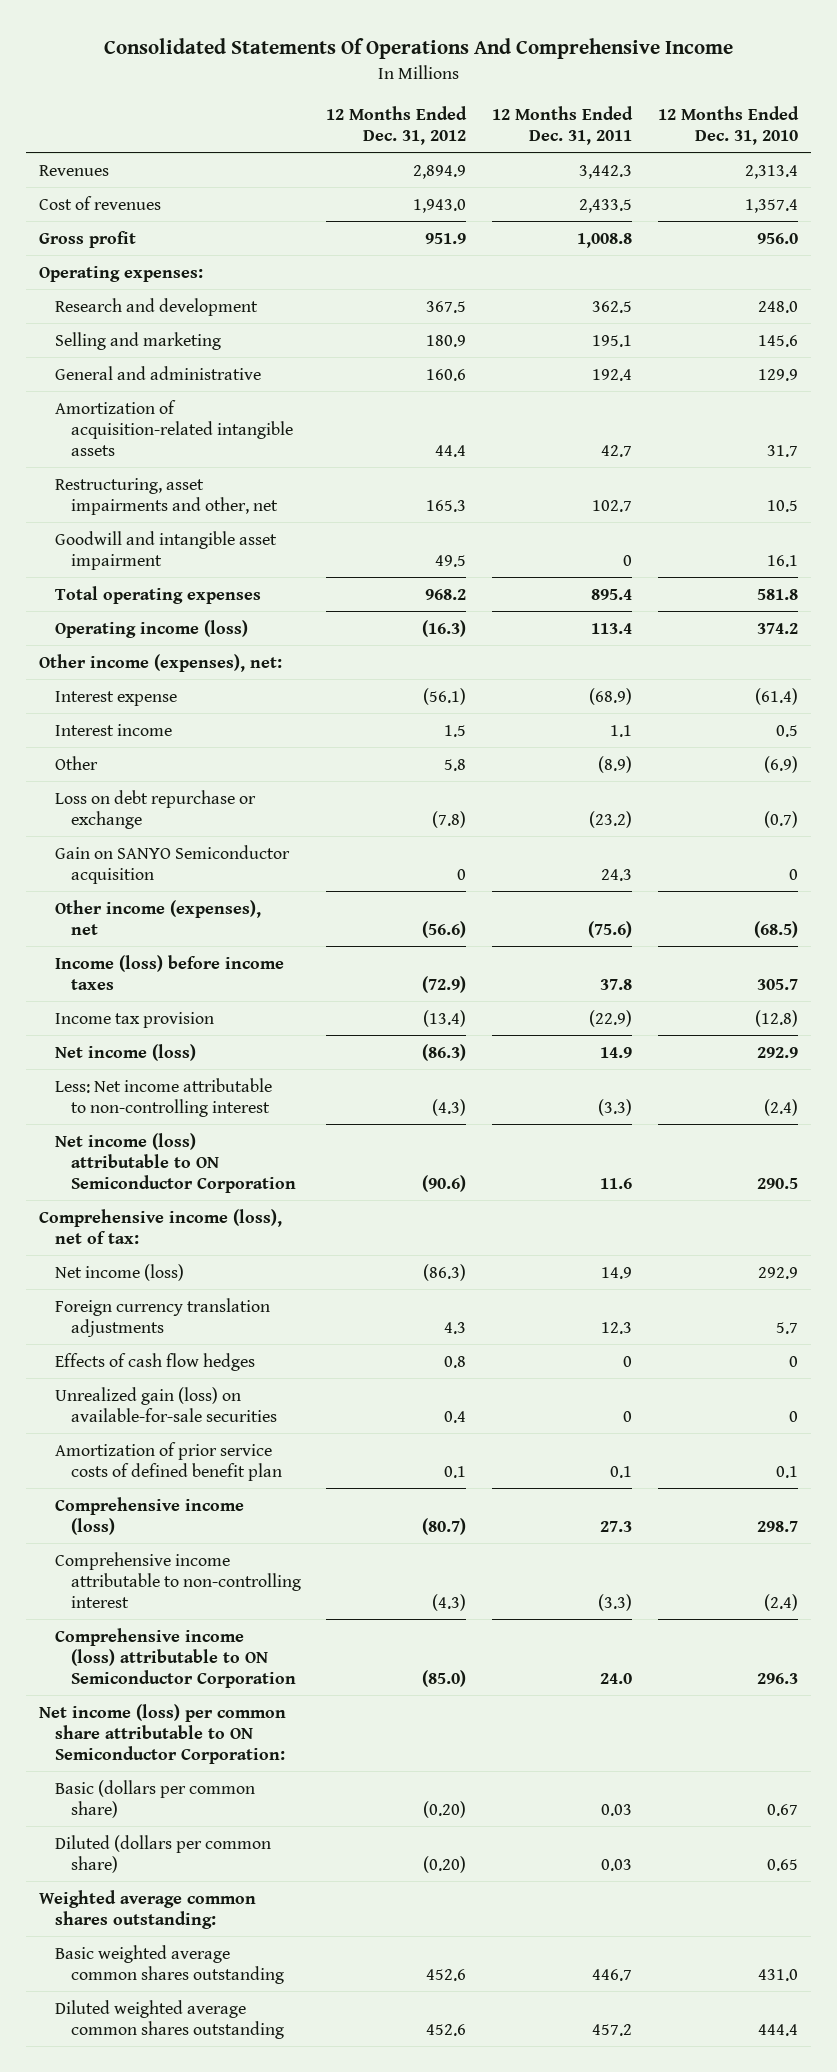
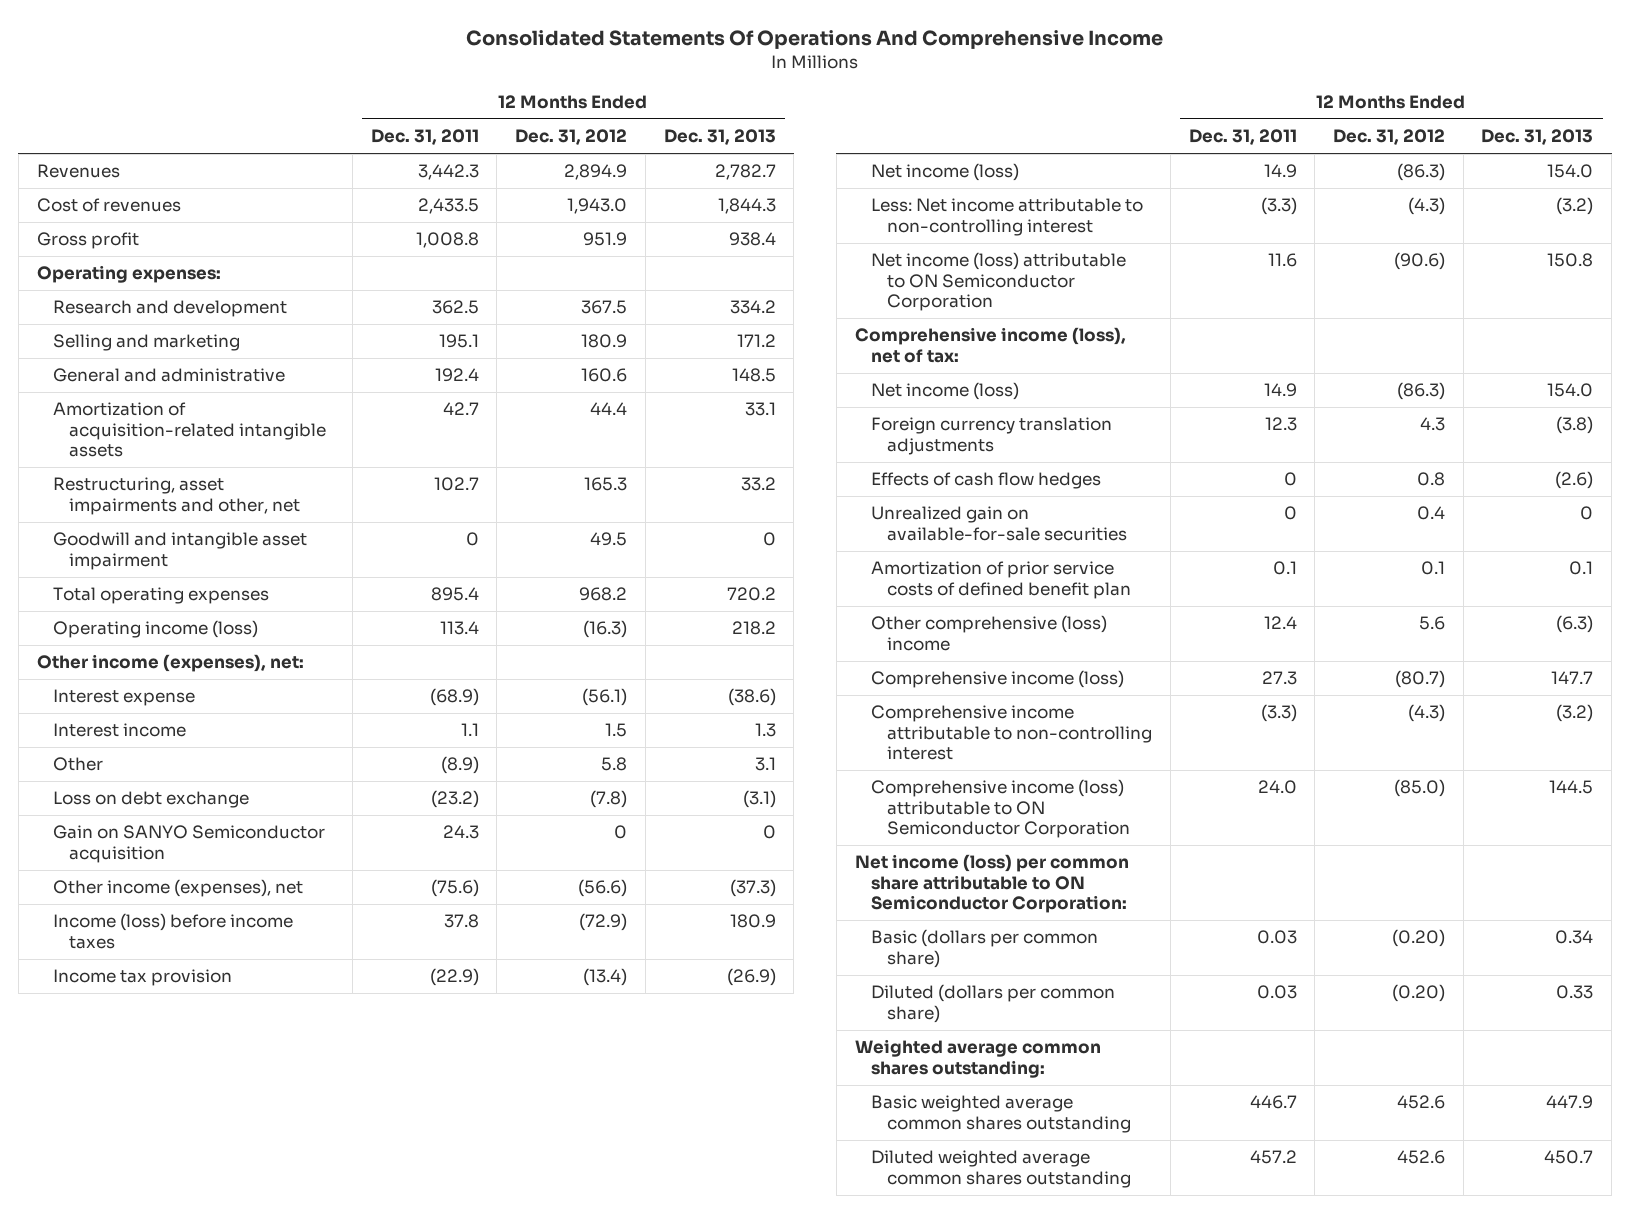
[658,105,800,145] 12 Months Ended Dec. 31, 2010 -> none
none -> [663,129,776,146] Dec. 31, 2013
[54,789,256,829] Loss on debt repurchase or exchange -> [52,791,249,809] Loss on debt exchange
[54,1386,277,1422] Unrealized gain (loss) on available-for-sale securities -> [870,506,1128,541] Unrealized gain on available-for-sale securities
none -> [870,615,1107,651] Other comprehensive (loss) income

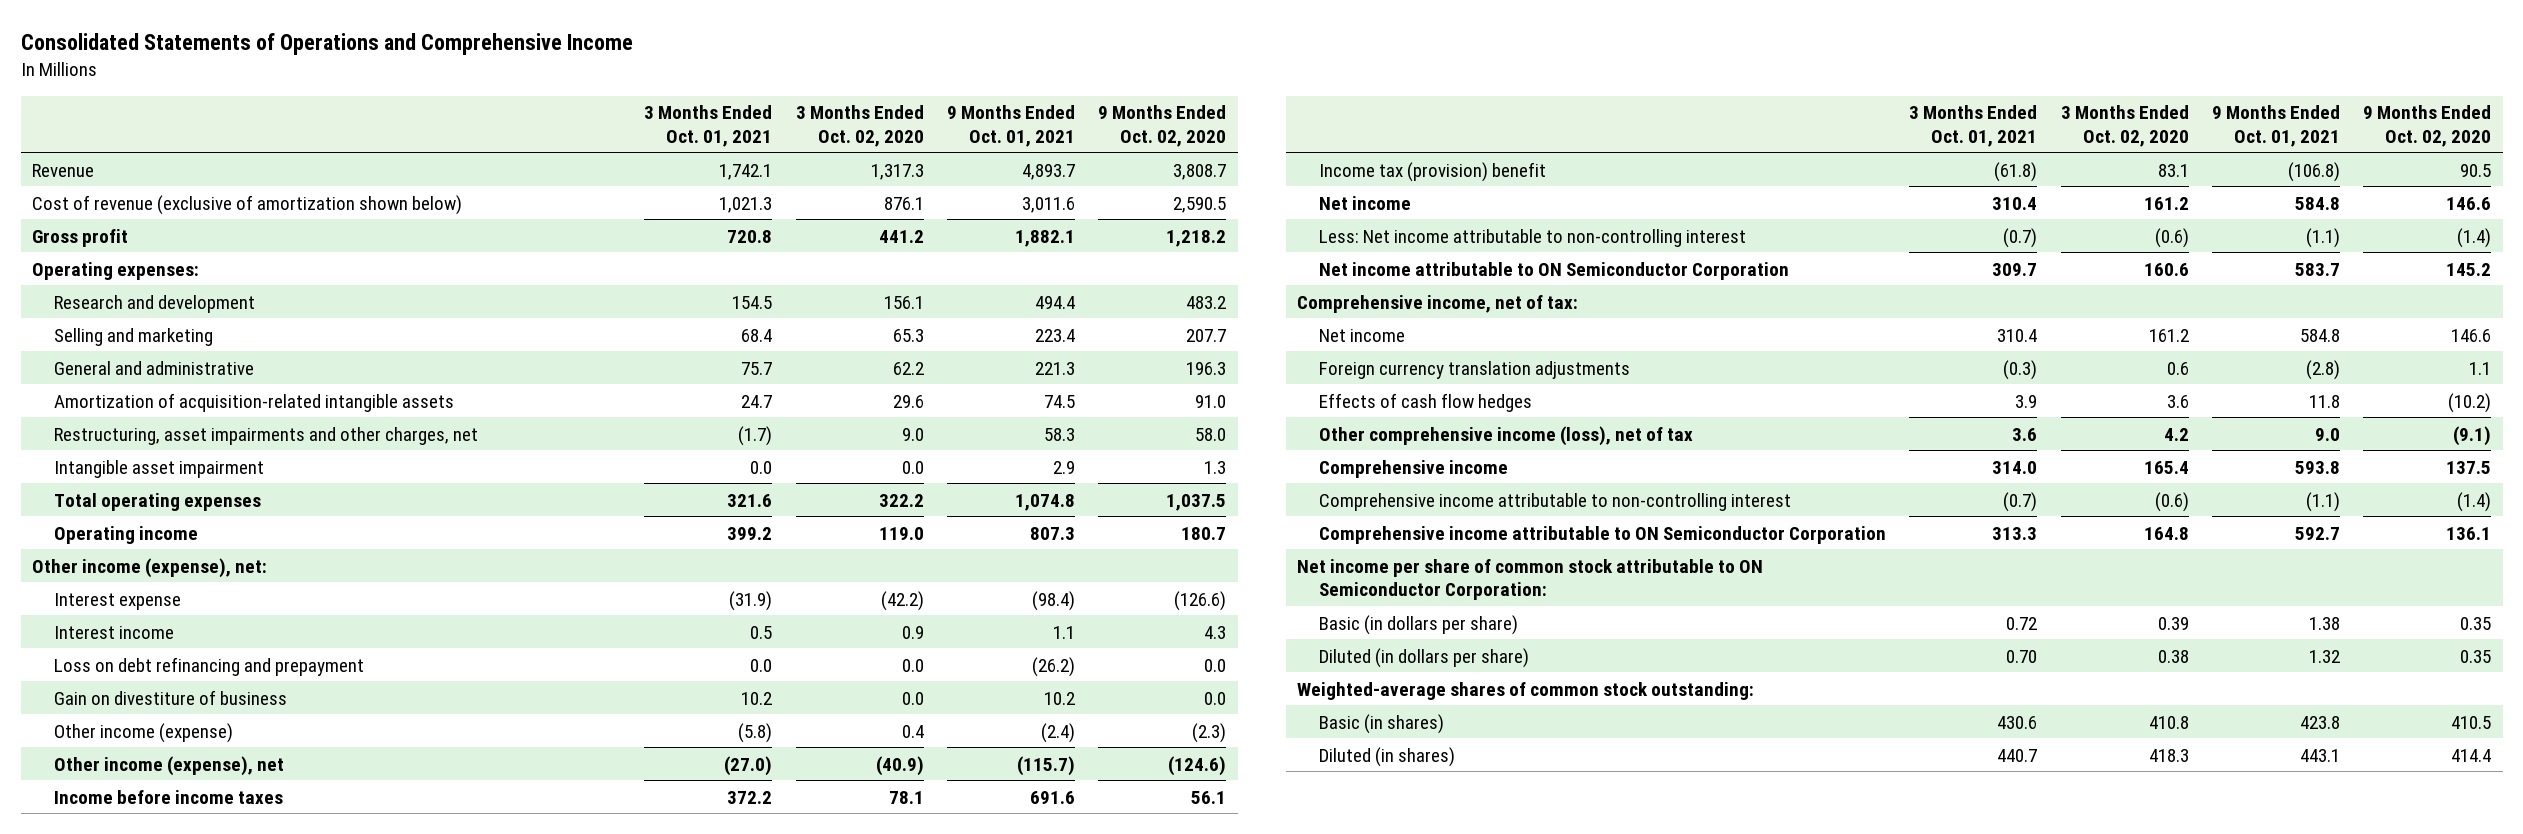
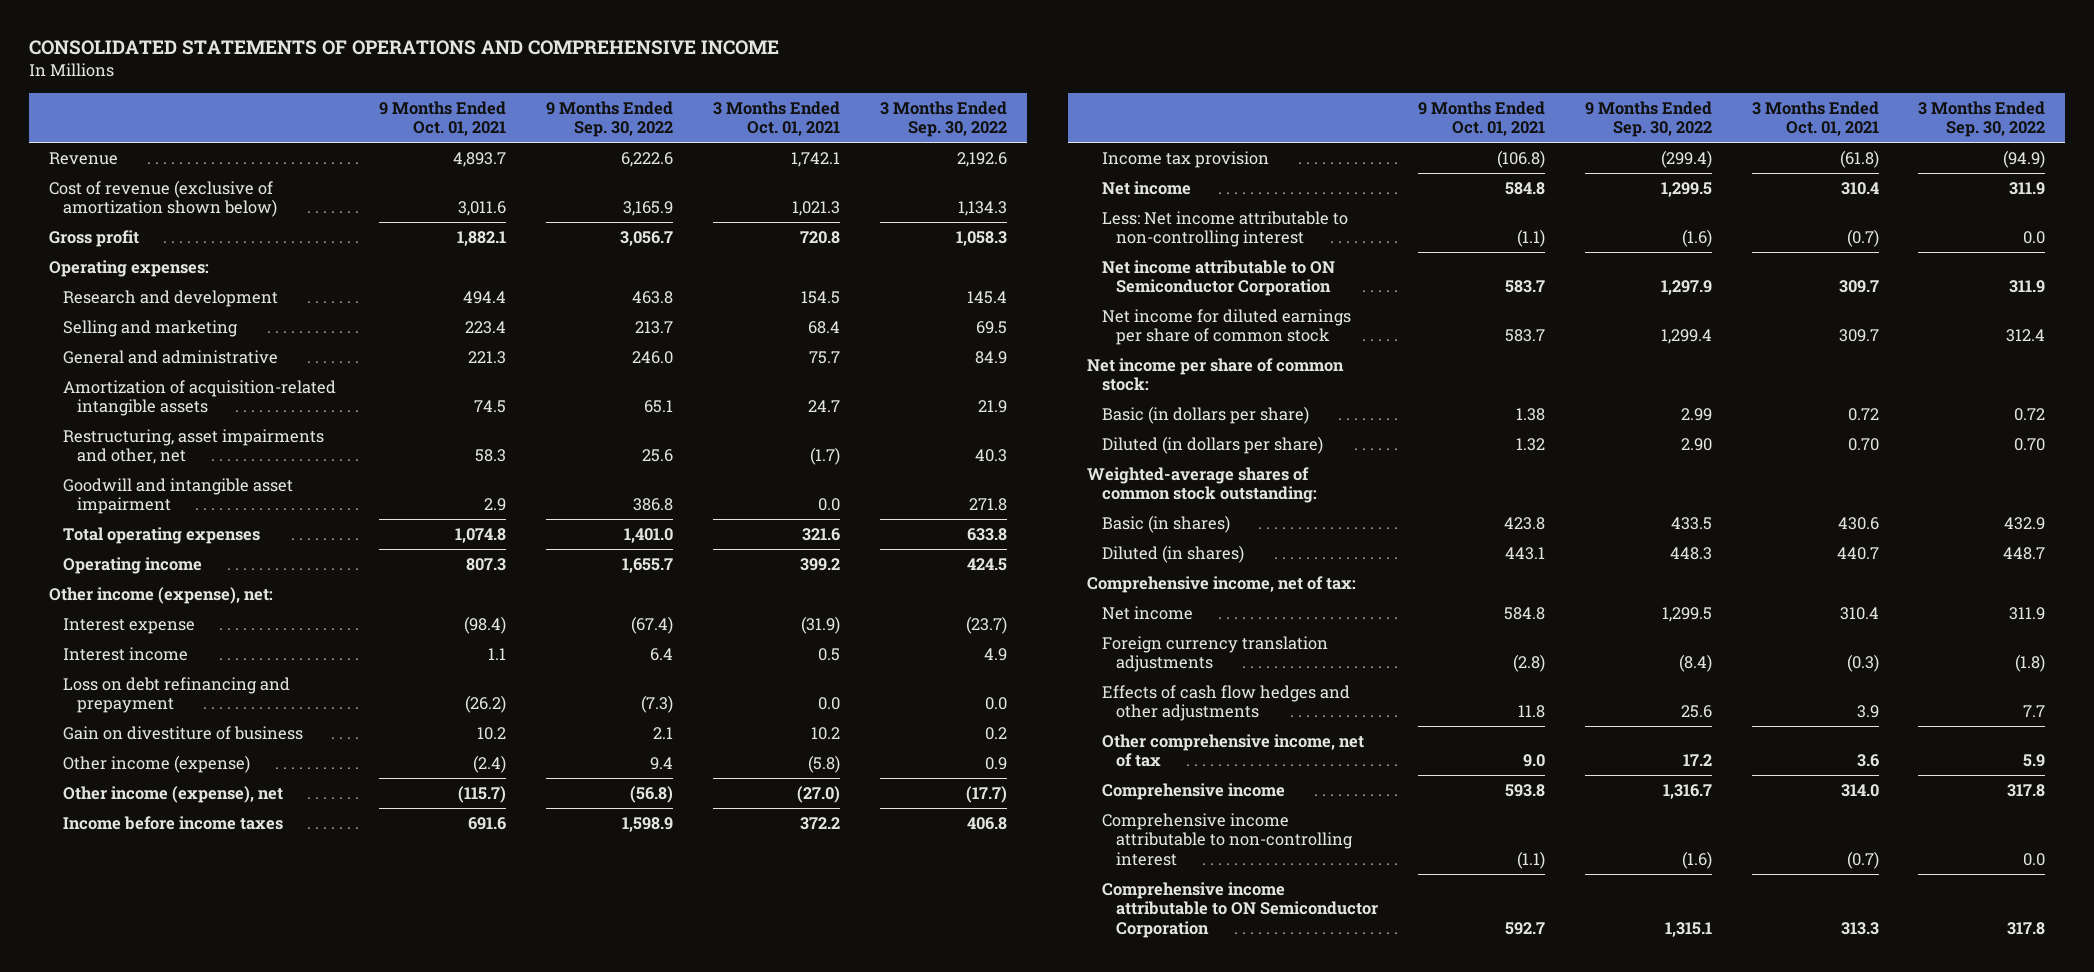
[20,33,633,56] Consolidated Statements of Operations and Comprehensive Income -> [28,40,779,56] CONSOLIDATED STATEMENTS OF OPERATIONS AND COMPREHENSIVE INCOME
[795,105,924,147] 3 Months Ended Oct. 02, 2020 -> none
[1098,105,1227,147] 9 Months Ended Oct. 02, 2020 -> none
none -> [545,100,673,138] 9 Months Ended Sep. 30, 2022
none -> [879,100,1007,138] 3 Months Ended Sep. 30, 2022
[54,426,479,445] Restructuring, asset impairments and other charges, net -> [63,428,325,465] Restructuring, asset impairments and other, net
[54,459,265,478] Intangible asset impairment -> [63,477,294,515] Goodwill and intangible asset impairment
[1319,161,1547,182] Income tax (provision) benefit -> [1101,150,1269,168] Income tax provision
none -> [1101,308,1351,346] Net income for diluted earnings per share of common stock
none -> [1087,357,1345,392] Net income per share of common stock:
[1319,614,1519,635] Basic (in dollars per share) -> [1101,405,1309,424] Basic (in dollars per share)
[1319,647,1530,668] Diluted (in dollars per share) -> [1101,435,1323,454] Diluted (in dollars per share)
[1297,681,1755,700] Weighted-average shares of common stock outstanding: -> [1087,466,1317,504] Weighted-average shares of common stock outstanding:
[1319,713,1445,734] Basic (in shares) -> [1101,514,1230,533] Basic (in shares)
[1319,746,1456,767] Diluted (in shares) -> [1101,544,1244,563] Diluted (in shares)
[1319,392,1533,412] Effects of cash flow hedges -> [1101,684,1350,722] Effects of cash flow hedges and other adjustments
[1319,425,1694,446] Other comprehensive income (loss), net of tax -> [1101,733,1364,768] Other comprehensive income, net of tax
[1297,558,1764,600] Net income per share of common stock attributable to ON Semiconductor Corporation: -> none

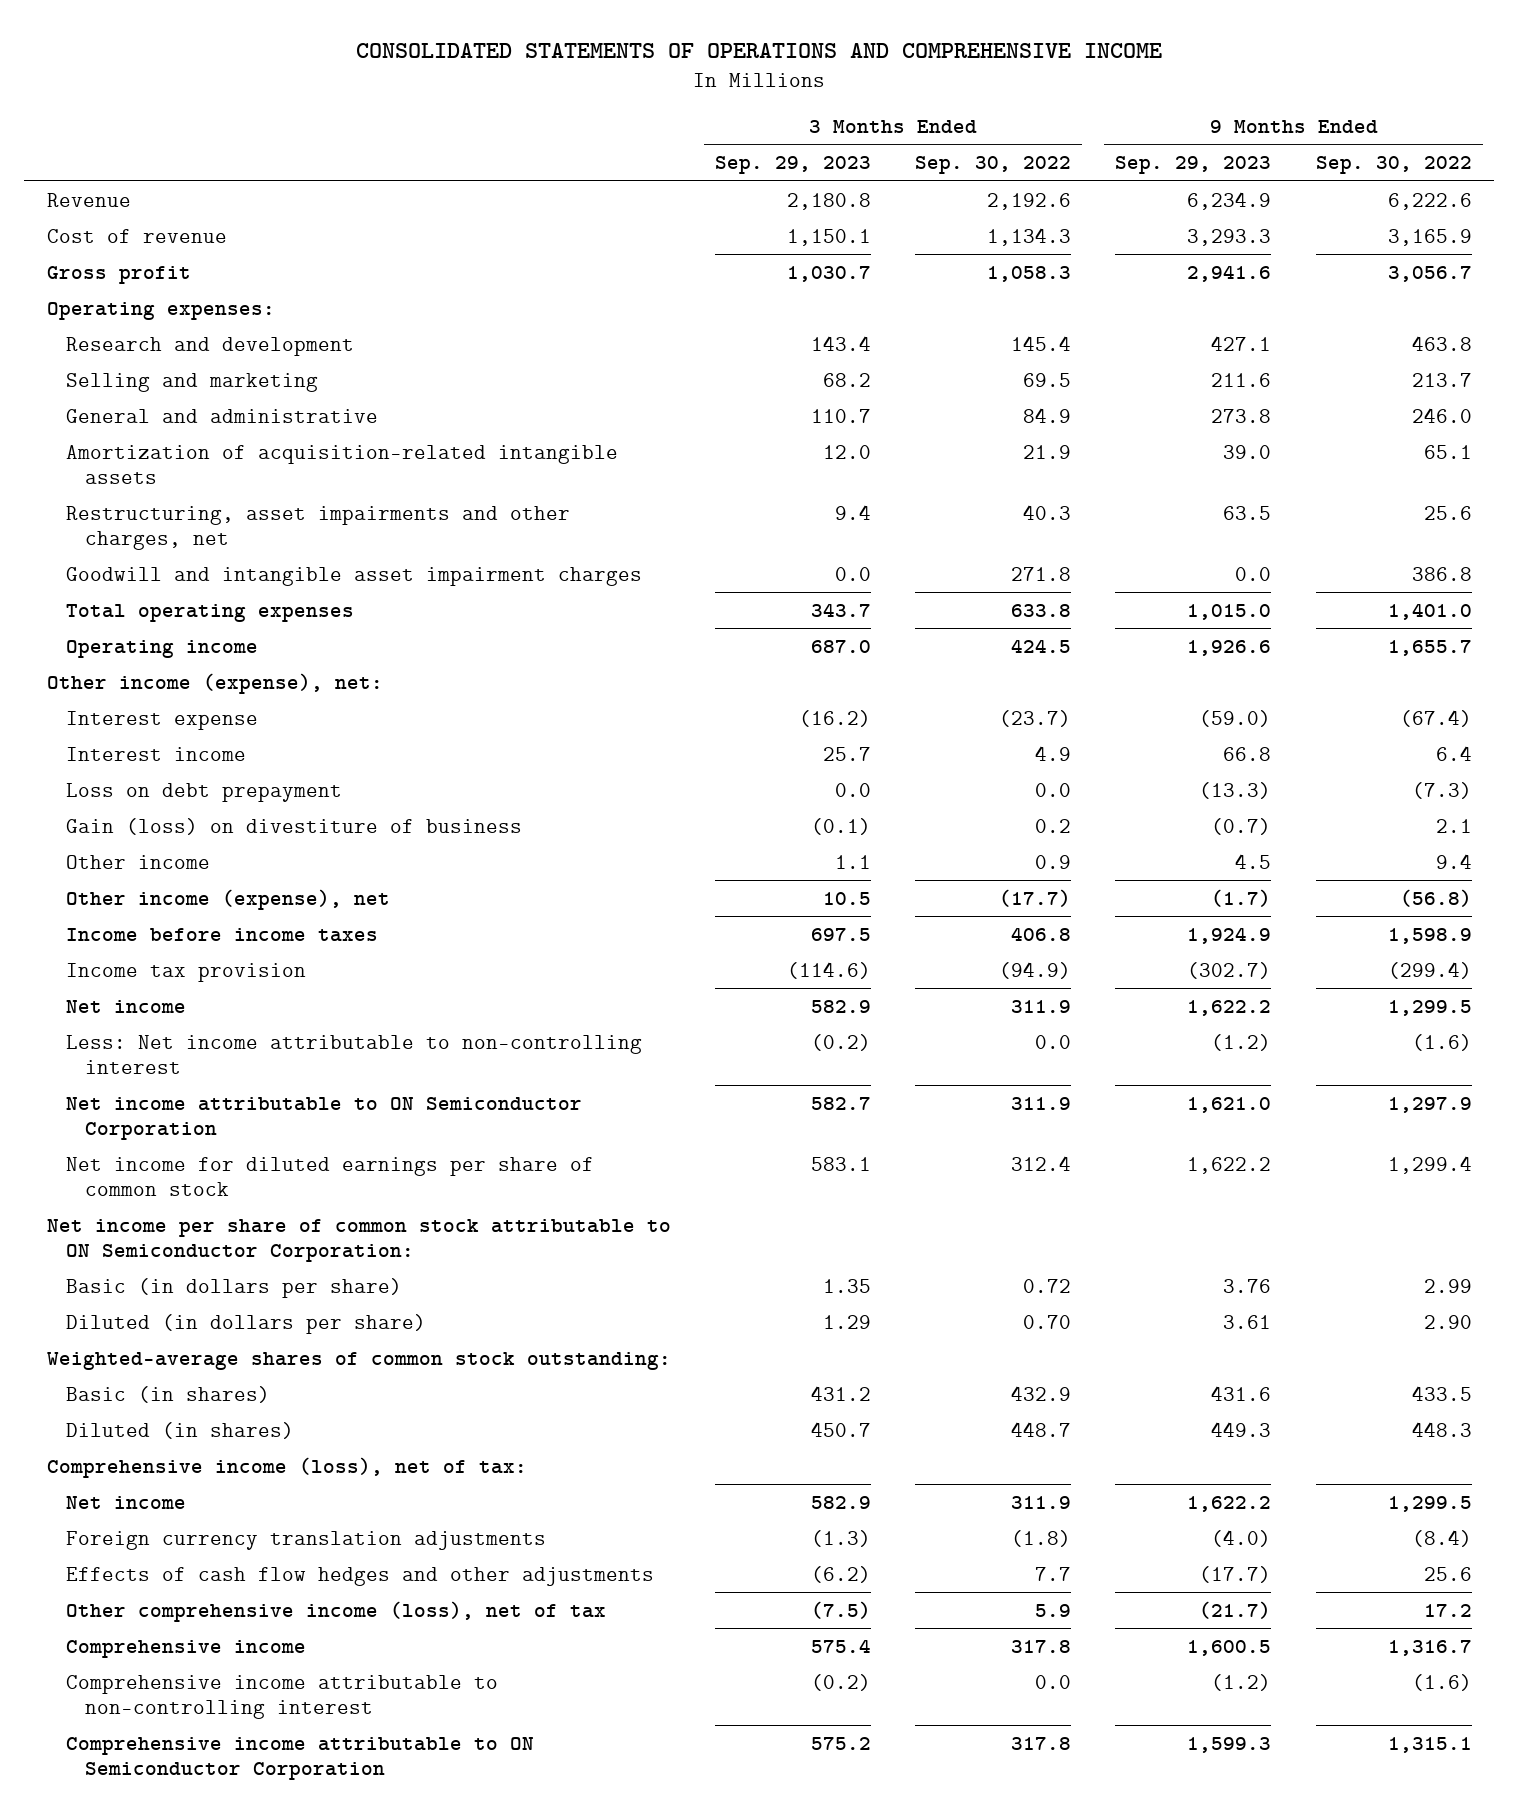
[379,100,507,137] 9 Months Ended Oct. 01, 2021 -> none
[712,100,840,137] 3 Months Ended Oct. 01, 2021 -> none
none -> [714,156,871,175] Sep. 29, 2023
none -> [1115,156,1272,175] Sep. 29, 2023
[48,179,278,218] Cost of revenue (exclusive of amortization shown below) -> [46,228,227,243] Cost of revenue
[63,428,325,465] Restructuring, asset impairments and other, net -> [65,505,570,550] Restructuring, asset impairments and other charges, net
[63,477,294,515] Goodwill and intangible asset impairment -> [65,566,642,586] Goodwill and intangible asset impairment charges
[63,676,291,714] Loss on debt refinancing and prepayment -> [65,782,342,802] Loss on debt prepayment
[63,725,304,740] Gain on divestiture of business -> [65,817,522,835] Gain (loss) on divestiture of business
[63,754,251,773] Other income (expense) -> [65,854,210,869] Other income
[1087,357,1345,392] Net income per share of common stock: -> [46,1218,671,1262] Net income per share of common stock attributable to ON Semiconductor Corporation:
[1087,575,1357,593] Comprehensive income, net of tax: -> [46,1456,527,1478] Comprehensive income (loss), net of tax:
[1101,733,1364,768] Other comprehensive income, net of tax -> [65,1600,606,1622] Other comprehensive income (loss), net of tax

